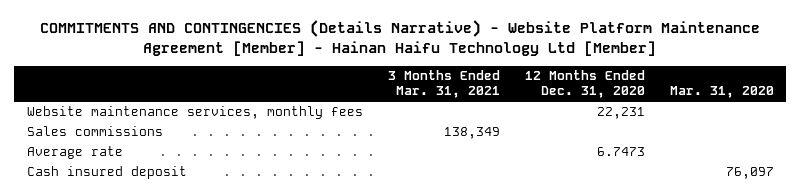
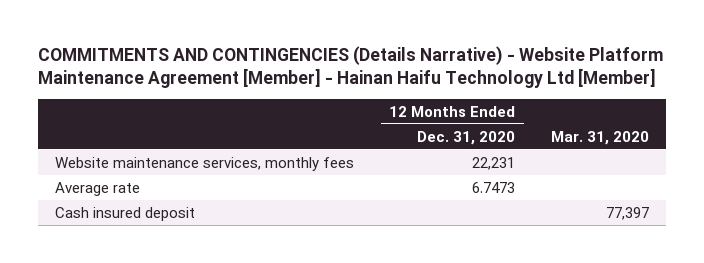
[387,69,500,99] 3 Months Ended Mar. 31, 2021 -> none
[26,126,163,137] Sales commissions -> none
[725,167,774,180] 76,097 -> [605,206,649,220] 77,397

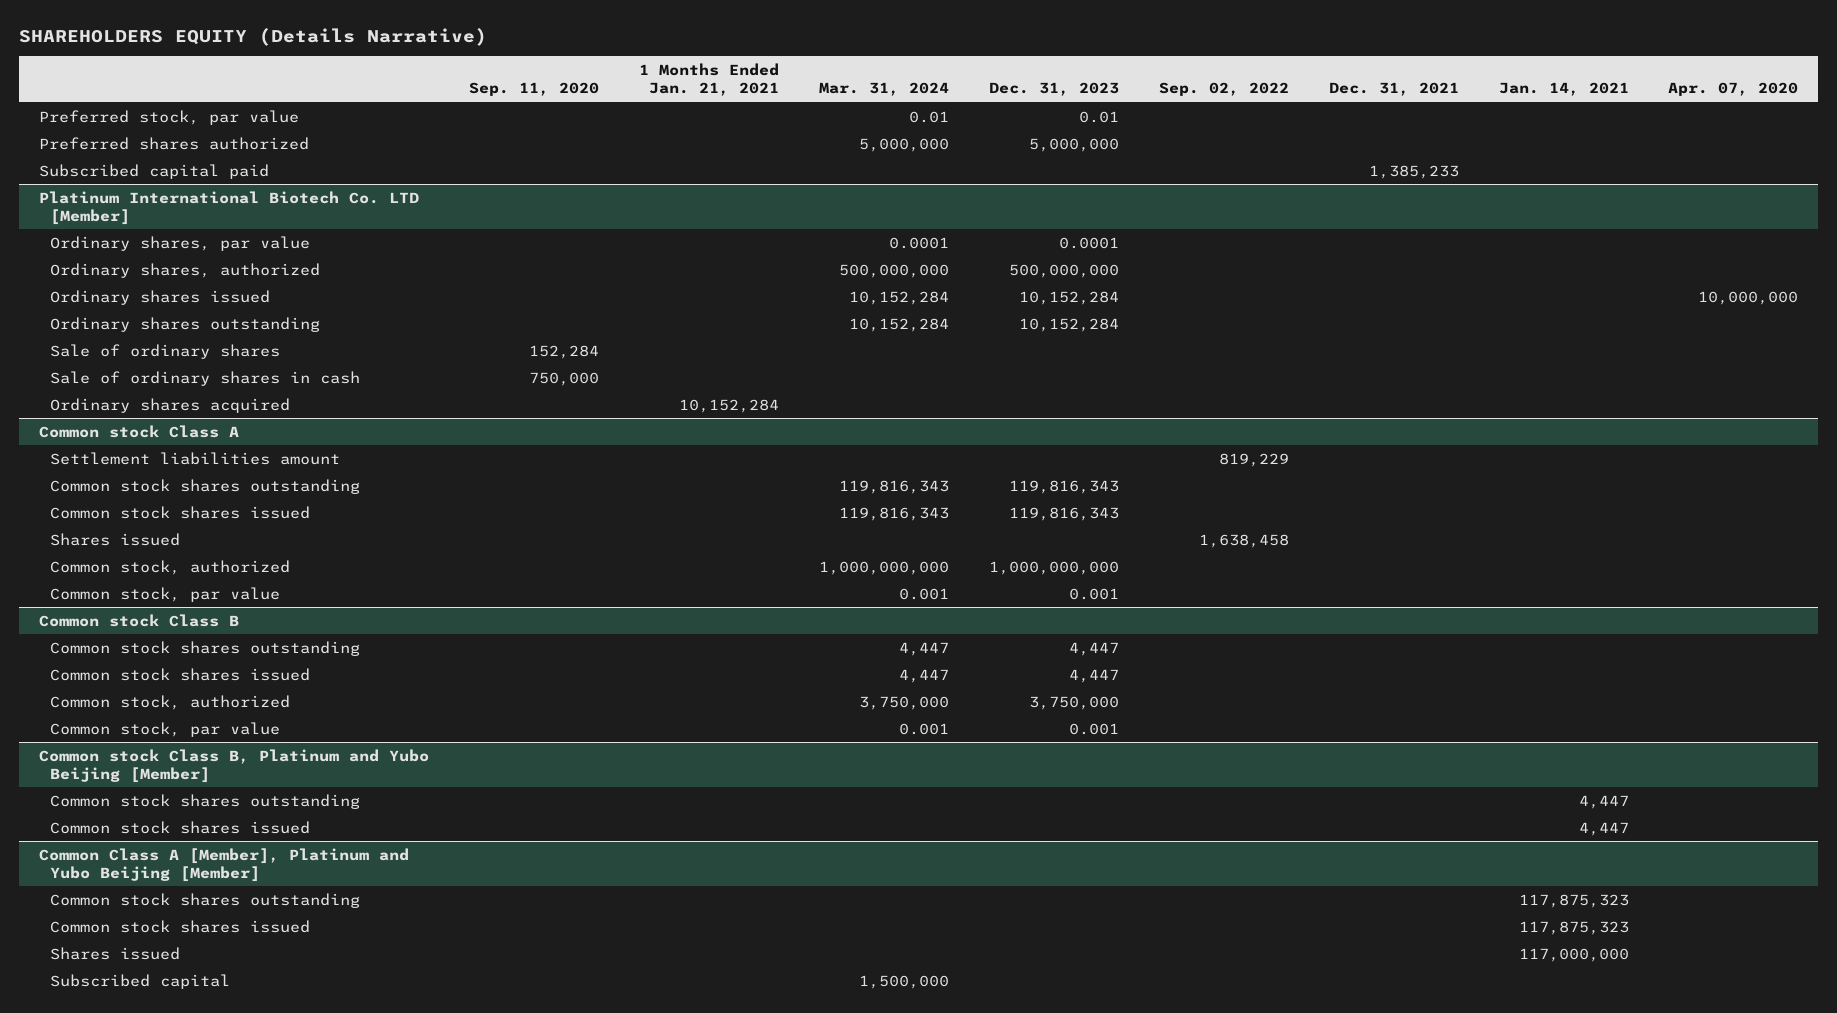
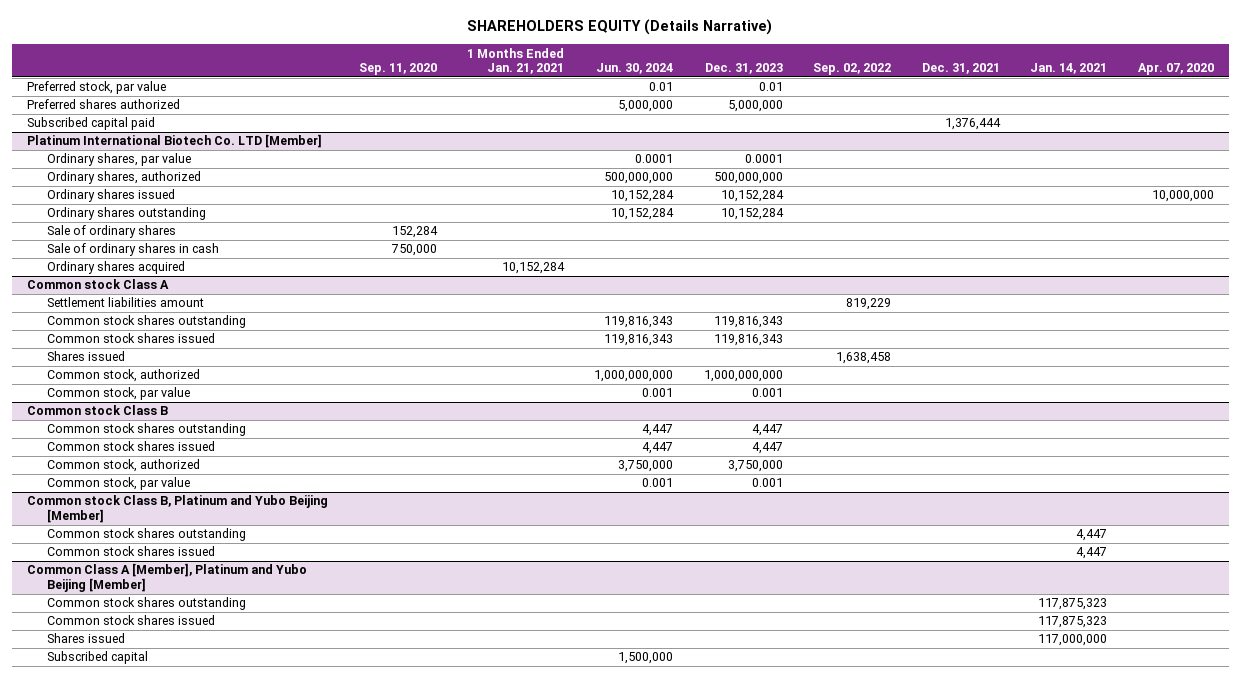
[818,82,949,97] Mar. 31, 2024 -> none
none -> [596,63,674,75] Jun. 30, 2024
[1368,164,1459,179] 1,385,233 -> [944,118,1001,131] 1,376,444

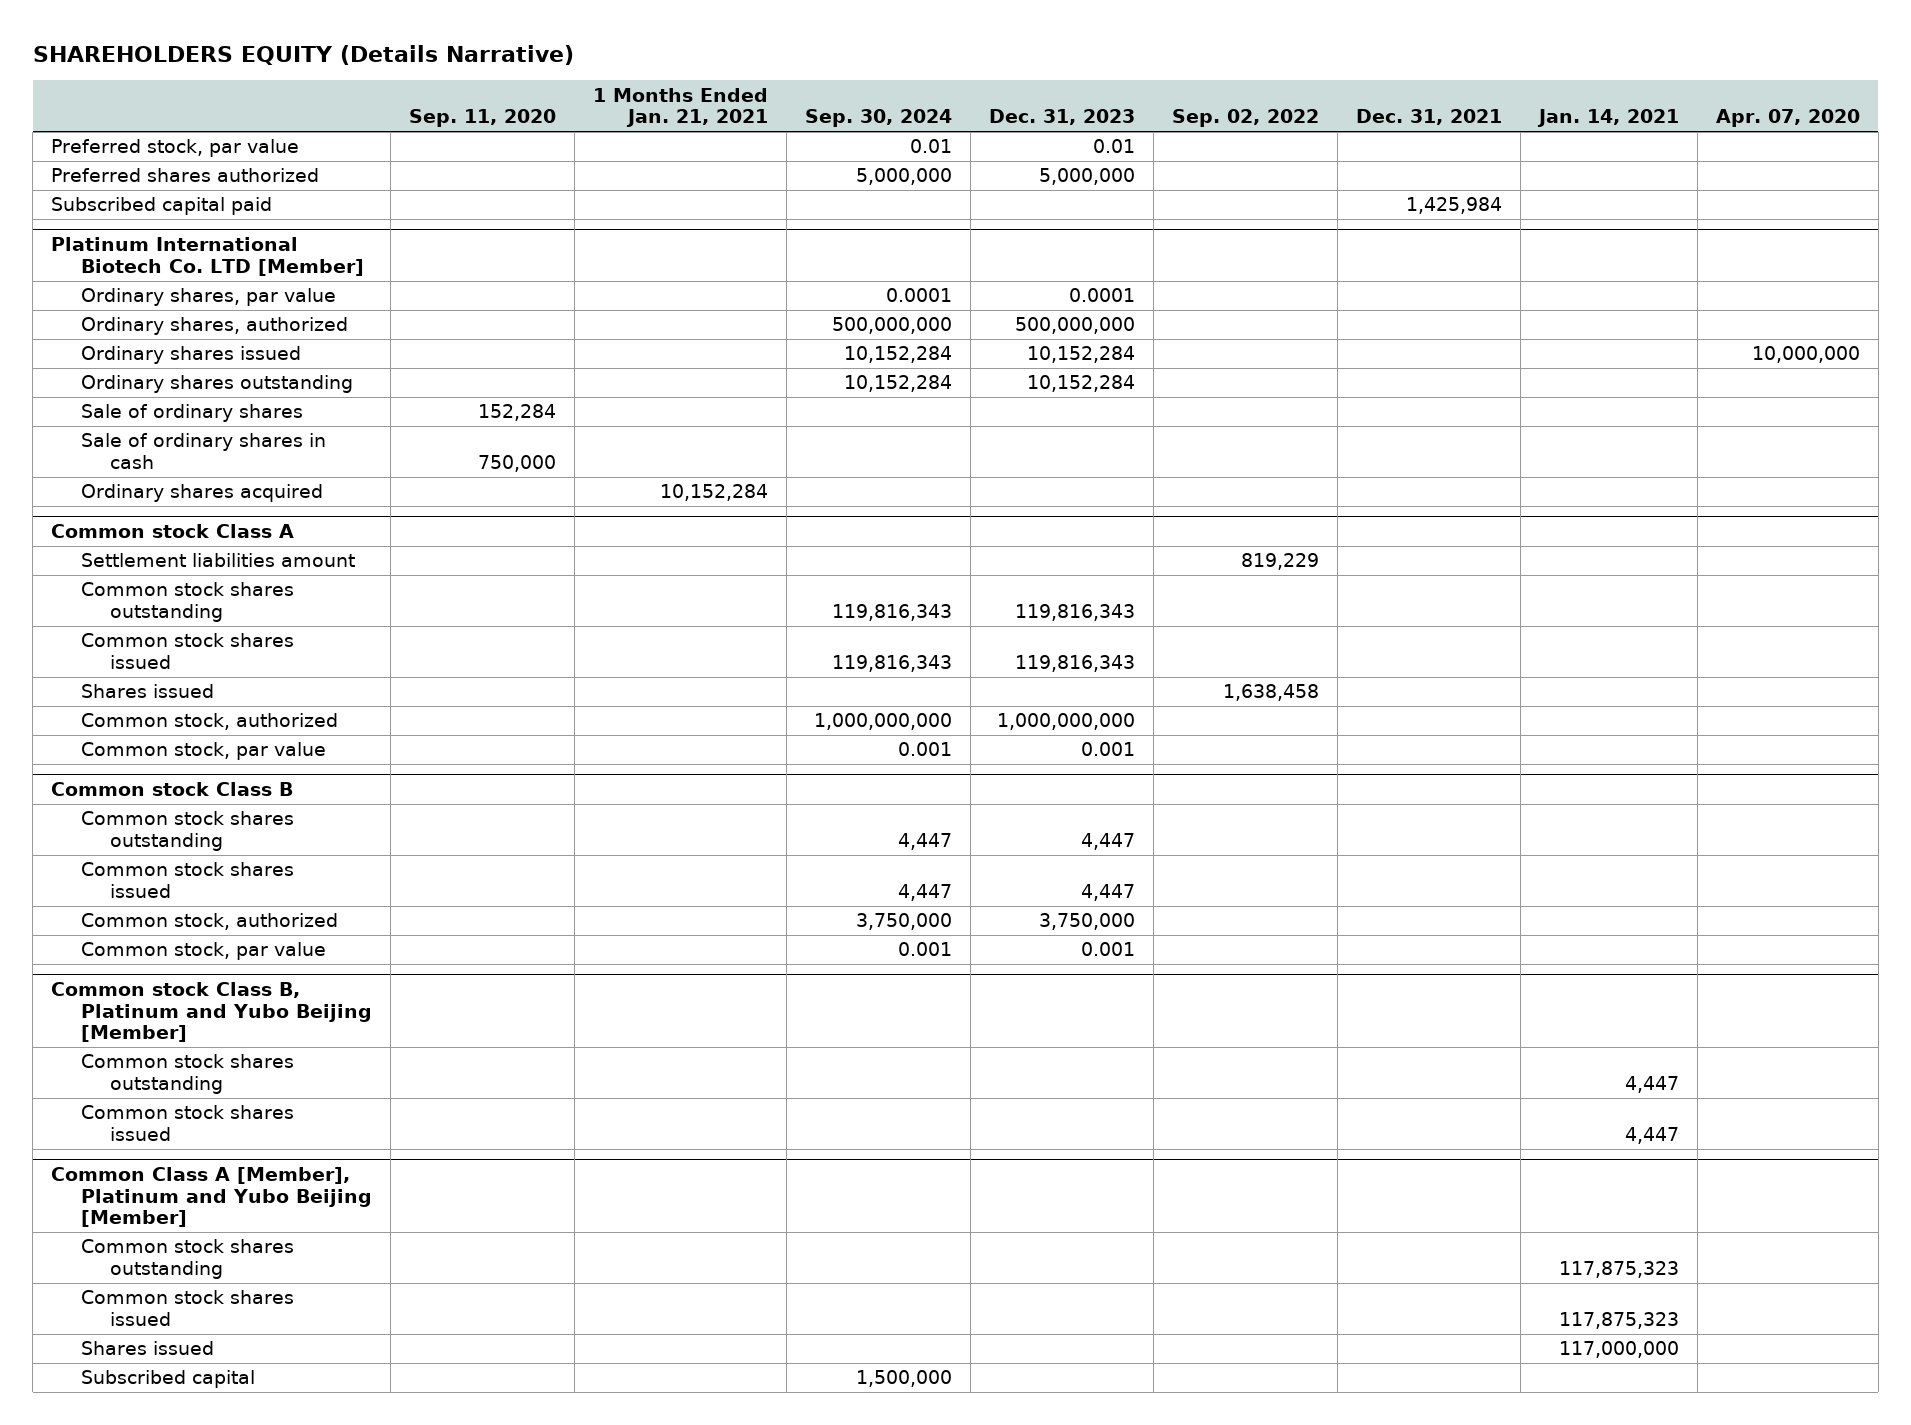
[596,63,674,75] Jun. 30, 2024 -> none
none -> [804,109,952,128] Sep. 30, 2024
[944,118,1001,131] 1,376,444 -> [1405,197,1502,215] 1,425,984

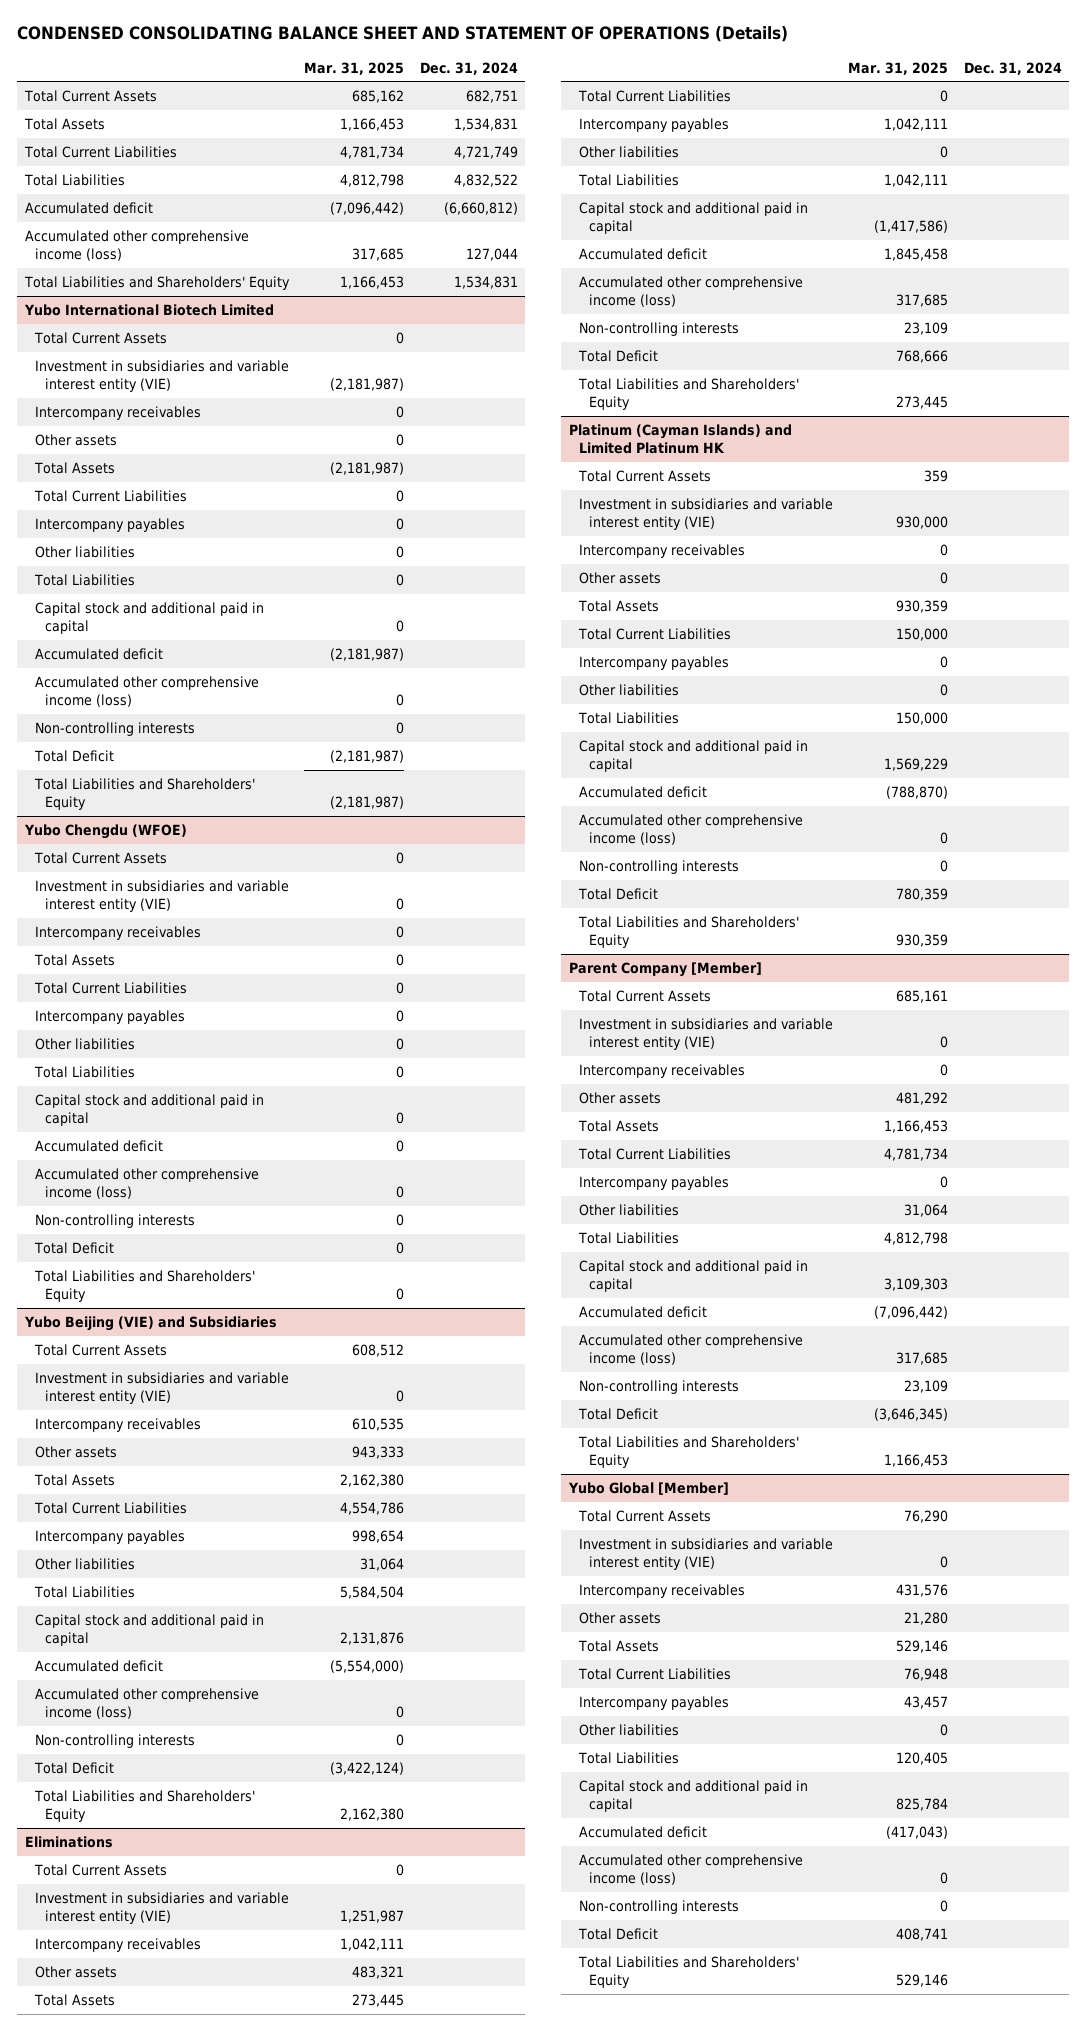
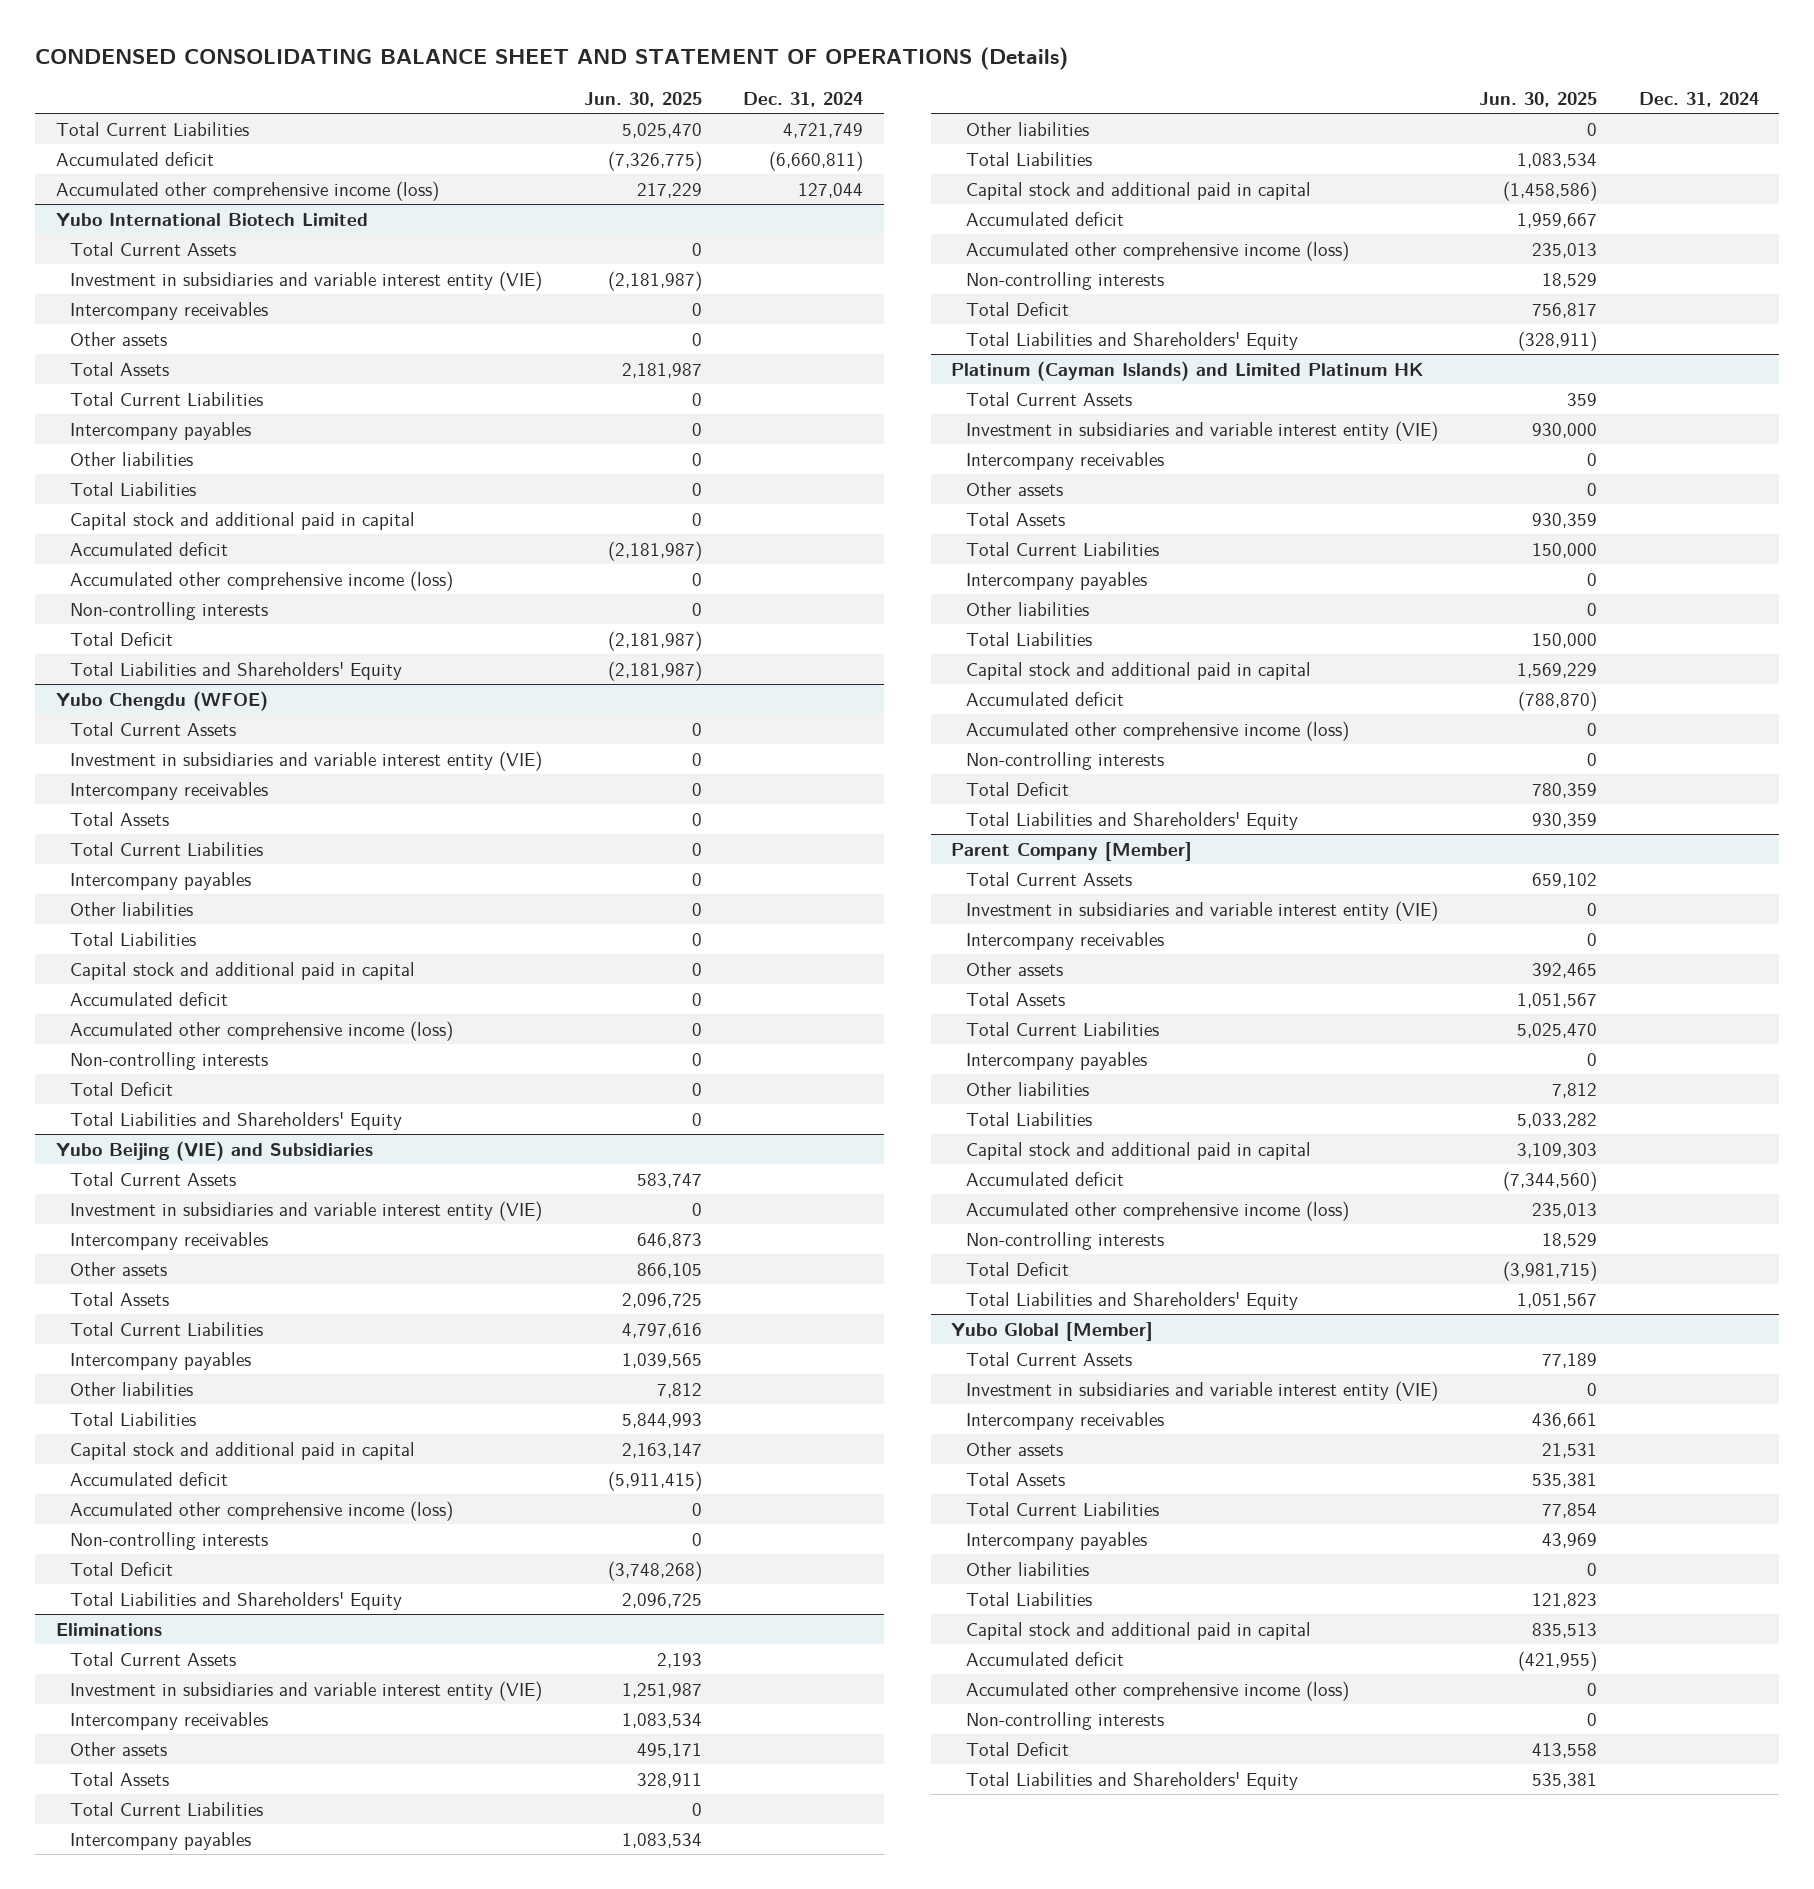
[304,61,405,75] Mar. 31, 2025 -> none
none -> [583,91,702,107] Jun. 30, 2025
[23,90,157,103] Total Current Assets -> none
[23,118,105,131] Total Assets -> none
[23,174,125,187] Total Liabilities -> none
[443,202,518,216] (6,660,812) -> [768,150,863,171] (6,660,811)
[23,276,290,291] Total Liabilities and Shareholders' Equity -> none

